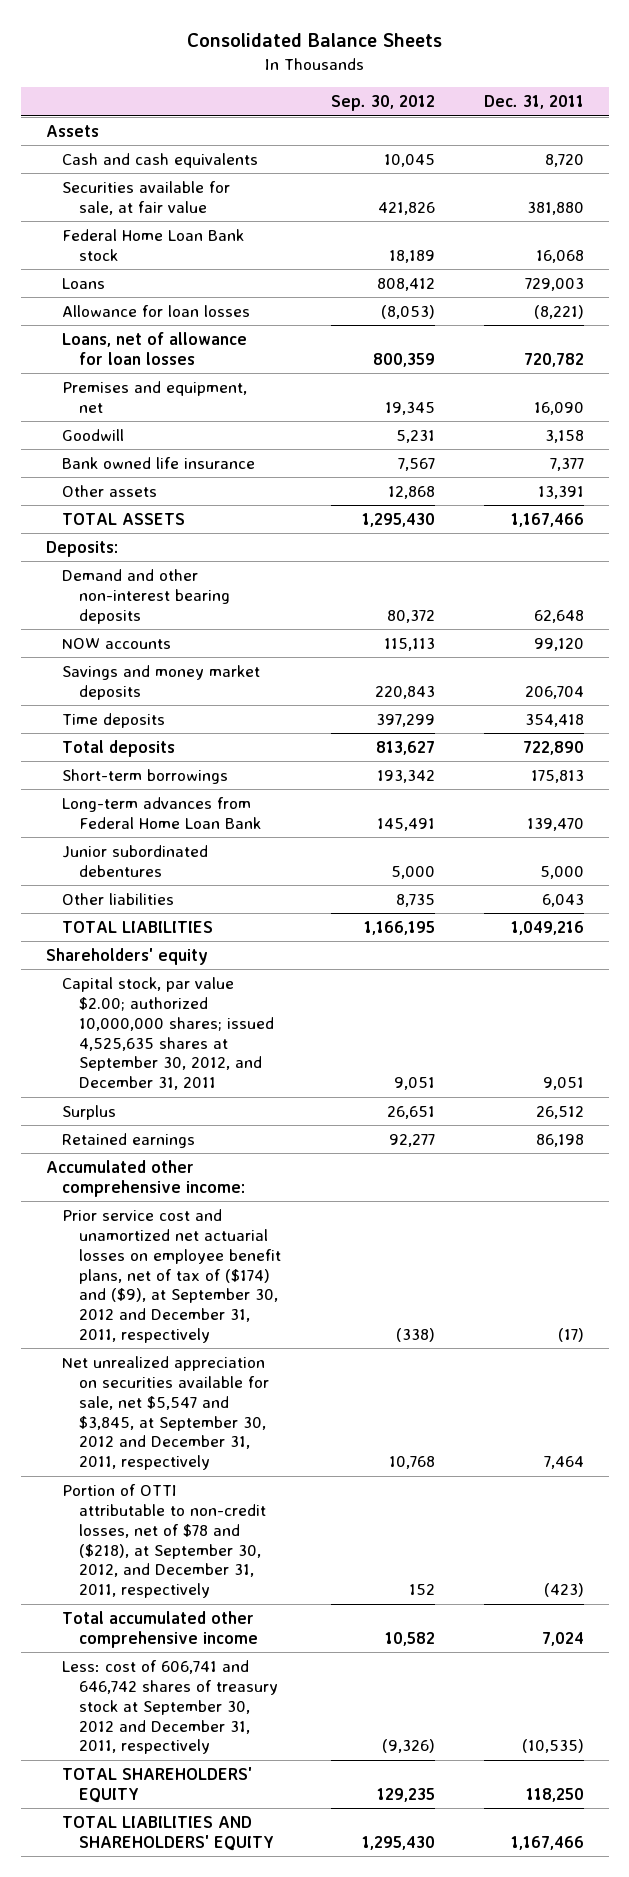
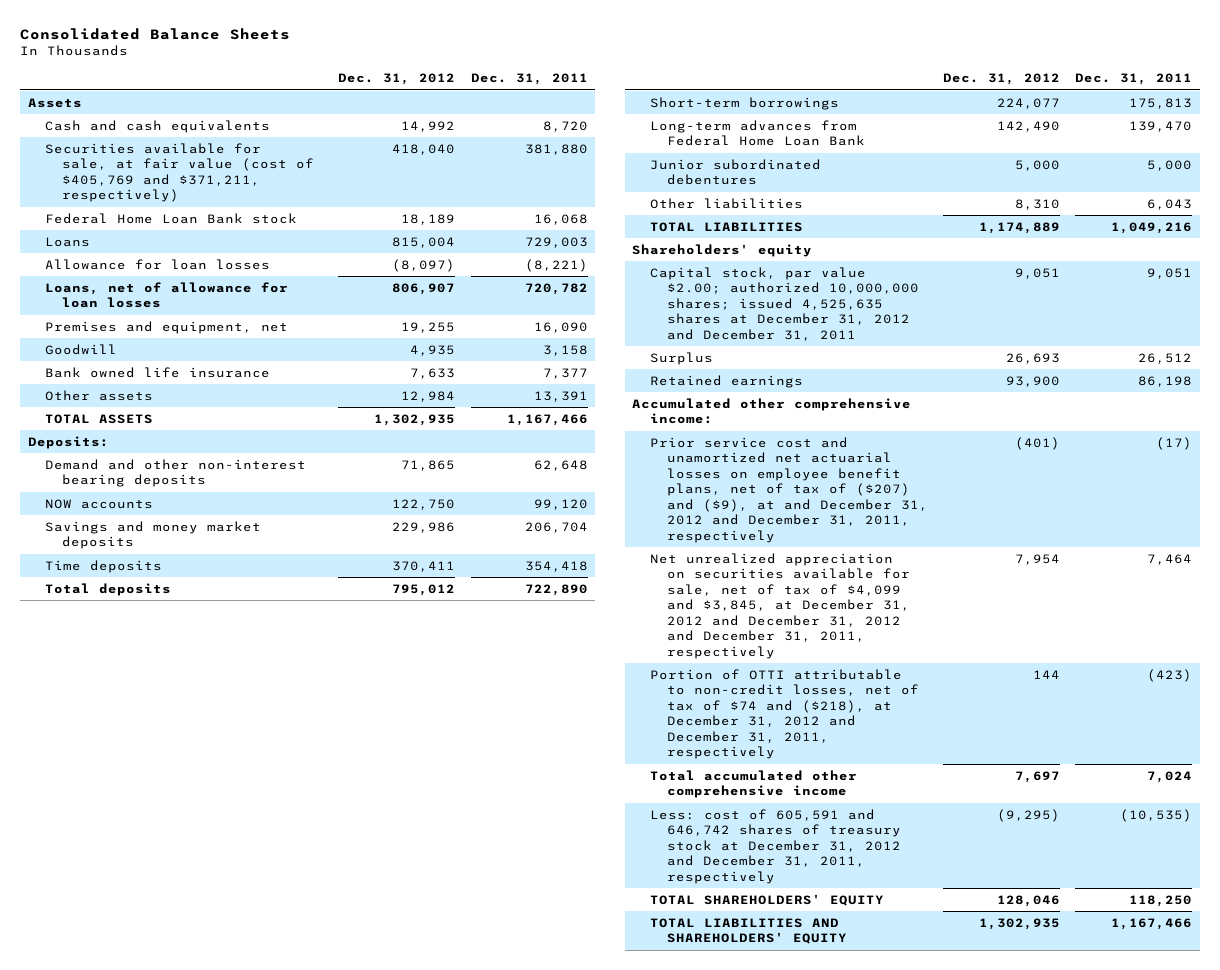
[330,95,435,112] Sep. 30, 2012 -> none
none -> [338,73,456,86] Dec. 31, 2012
[62,180,231,215] Securities available for sale, at fair value -> [44,142,315,203] Securities available for sale, at fair value (cost of $405,769 and $371,211, respectively)
[62,976,275,1091] Capital stock, par value $2.00; authorized 10,000,000 shares; issued 4,525,635 shares at September 30, 2012, and December 31, 2011 -> [649,266,920,341] Capital stock, par value $2.00; authorized 10,000,000 shares; issued 4,525,635 shares at December 31, 2012 and December 31, 2011
[62,1208,282,1344] Prior service cost and unamortized net actuarial losses on employee benefit plans, net of tax of ($174) and ($9), at September 30, 2012 and December 31, 2011, respectively -> [649,436,929,544] Prior service cost and unamortized net actuarial losses on employee benefit plans, net of tax of ($207) and ($9), at and December 31, 2012 and December 31, 2011, respectively
[62,1355,270,1471] Net unrealized appreciation on securities available for sale, net $5,547 and $3,845, at September 30, 2012 and December 31, 2011, respectively -> [649,552,911,660] Net unrealized appreciation on securities available for sale, net of tax of $4,099 and $3,845, at December 31, 2012 and December 31, 2012 and December 31, 2011, respectively
[62,1483,267,1599] Portion of OTTI attributable to non-credit losses, net of $78 and ($218), at September 30, 2012, and December 31, 2011, respectively -> [649,668,920,760] Portion of OTTI attributable to non-credit losses, net of tax of $74 and ($218), at December 31, 2012 and December 31, 2011, respectively
[62,1659,279,1755] Less: cost of 606,741 and 646,742 shares of treasury stock at September 30, 2012 and December 31, 2011, respectively -> [649,808,902,884] Less: cost of 605,591 and 646,742 shares of treasury stock at December 31, 2012 and December 31, 2011, respectively

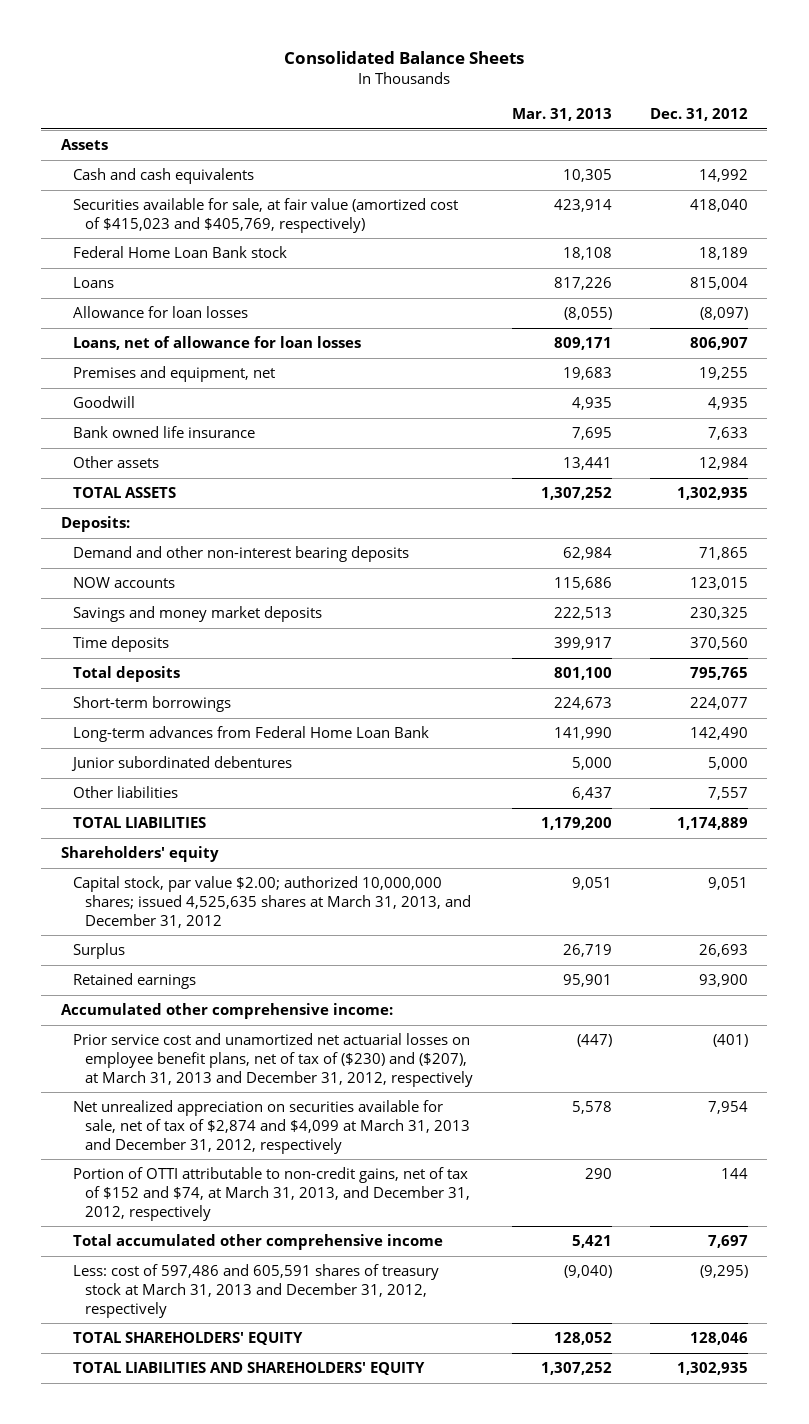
[470,73,588,86] Dec. 31, 2011 -> none
none -> [511,107,612,121] Mar. 31, 2013
[44,142,315,203] Securities available for sale, at fair value (cost of $405,769 and $371,211, respectively) -> [72,198,458,233] Securities available for sale, at fair value (amortized cost of $415,023 and $405,769, respectively)
[392,498,456,510] 122,750 -> [690,577,749,591] 123,015
[392,521,456,533] 229,986 -> [690,607,749,621] 230,325
[392,560,456,572] 370,411 -> [690,637,749,651] 370,560
[392,583,456,596] 795,012 -> [690,667,749,681] 795,765
[1015,198,1061,210] 8,310 -> [708,787,749,801] 7,557
[649,266,920,341] Capital stock, par value $2.00; authorized 10,000,000 shares; issued 4,525,635 shares at December 31, 2012 and December 31, 2011 -> [72,876,472,928] Capital stock, par value $2.00; authorized 10,000,000 shares; issued 4,525,635 shares at March 31, 2013, and December 31, 2012
[649,436,929,544] Prior service cost and unamortized net actuarial losses on employee benefit plans, net of tax of ($207) and ($9), at and December 31, 2012 and December 31, 2011, respectively -> [72,1033,474,1087] Prior service cost and unamortized net actuarial losses on employee benefit plans, net of tax of ($230) and ($207), at March 31, 2013 and December 31, 2012, respectively
[649,552,911,660] Net unrealized appreciation on securities available for sale, net of tax of $4,099 and $3,845, at December 31, 2012 and December 31, 2012 and December 31, 2011, respectively -> [72,1100,471,1154] Net unrealized appreciation on securities available for sale, net of tax of $2,874 and $4,099 at March 31, 2013 and December 31, 2012, respectively
[649,668,920,760] Portion of OTTI attributable to non-credit losses, net of tax of $74 and ($218), at December 31, 2012 and December 31, 2011, respectively -> [72,1167,471,1221] Portion of OTTI attributable to non-credit gains, net of tax of $152 and $74, at March 31, 2013, and December 31, 2012, respectively
[649,808,902,884] Less: cost of 605,591 and 646,742 shares of treasury stock at December 31, 2012 and December 31, 2011, respectively -> [72,1264,439,1318] Less: cost of 597,486 and 605,591 shares of treasury stock at March 31, 2013 and December 31, 2012, respectively

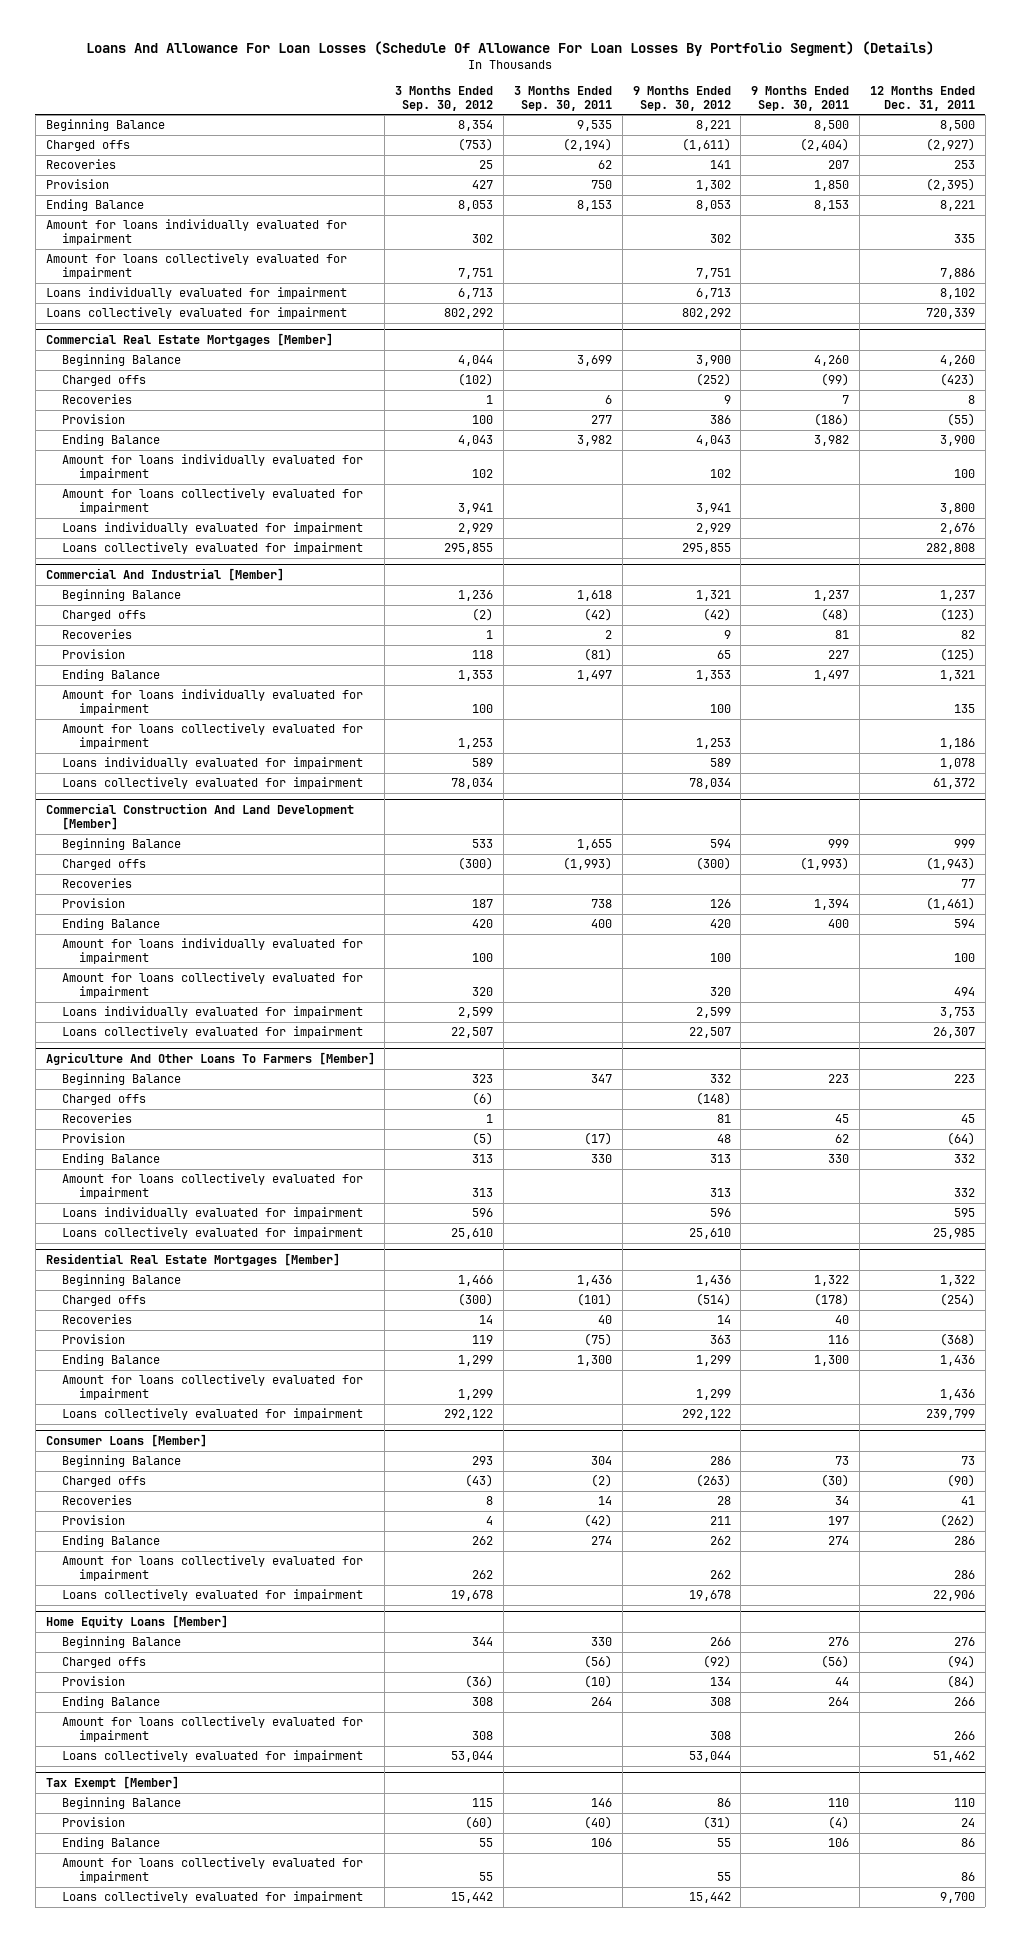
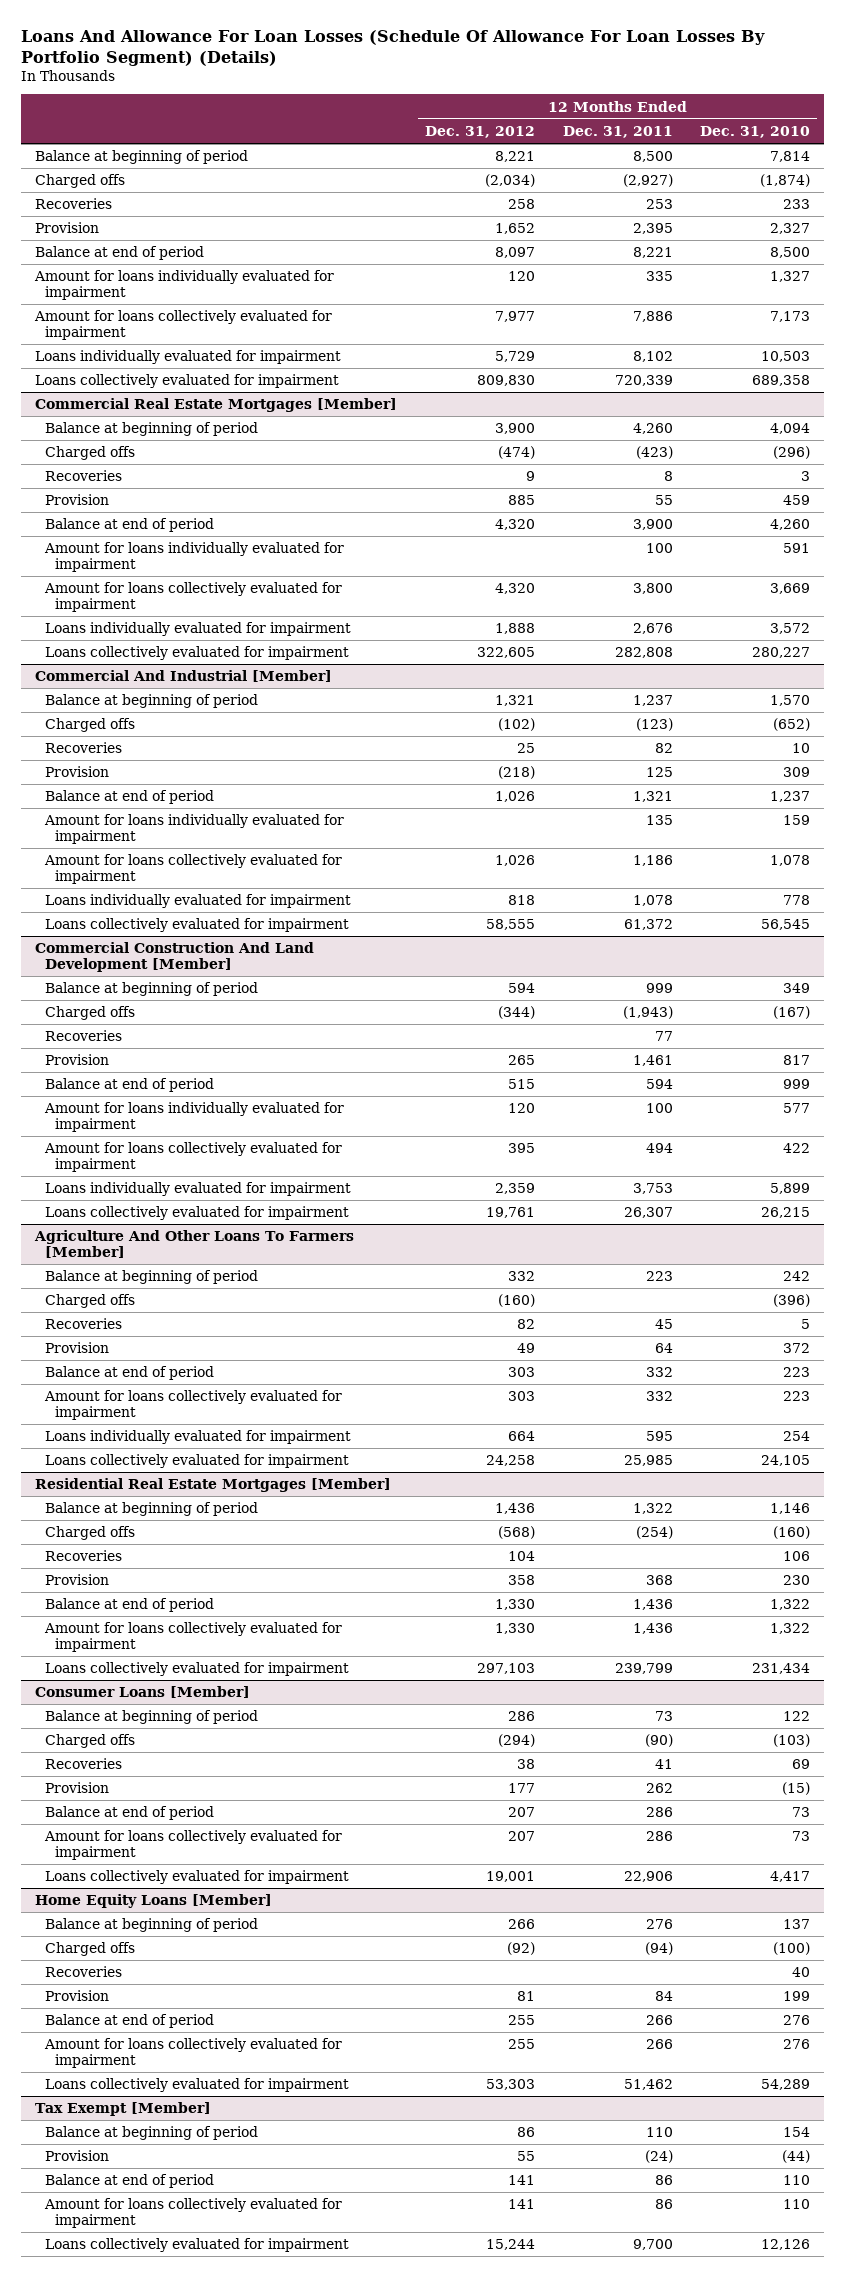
[395,85,494,111] 3 Months Ended Sep. 30, 2012 -> none
[513,85,612,111] 3 Months Ended Sep. 30, 2011 -> none
[632,85,731,111] 9 Months Ended Sep. 30, 2012 -> none
[751,85,850,111] 9 Months Ended Sep. 30, 2011 -> none
none -> [424,126,535,139] Dec. 31, 2012
none -> [700,126,811,139] Dec. 31, 2010
[45,119,165,132] Beginning Balance -> [35,150,249,165] Balance at beginning of period
[925,178,975,192] (2,395) -> [632,223,673,235] 2,395
[45,199,144,212] Ending Balance -> [35,246,205,261] Balance at end of period
[62,354,182,367] Beginning Balance -> [45,422,259,437] Balance at beginning of period
[946,413,975,427] (55) -> [654,495,673,506] 55
[62,434,161,447] Ending Balance -> [45,518,215,533] Balance at end of period
[62,589,182,602] Beginning Balance -> [45,694,259,709] Balance at beginning of period
[939,648,975,662] (125) -> [645,767,673,778] 125
[62,669,161,682] Ending Balance -> [45,790,215,805] Balance at end of period
[62,838,182,851] Beginning Balance -> [45,982,259,997] Balance at beginning of period
[925,897,975,911] (1,461) -> [632,1055,673,1067] 1,461
[62,918,161,931] Ending Balance -> [45,1078,215,1093] Balance at end of period
[62,1073,182,1086] Beginning Balance -> [45,1270,259,1285] Balance at beginning of period
[946,1132,975,1146] (64) -> [654,1343,673,1354] 64
[62,1153,161,1166] Ending Balance -> [45,1366,215,1381] Balance at end of period
[62,1274,182,1287] Beginning Balance -> [45,1502,259,1517] Balance at beginning of period
[939,1333,975,1347] (368) -> [645,1575,673,1586] 368
[62,1354,161,1367] Ending Balance -> [45,1598,215,1613] Balance at end of period
[62,1455,182,1468] Beginning Balance -> [45,1710,259,1725] Balance at beginning of period
[939,1514,975,1528] (262) -> [645,1783,673,1794] 262
[62,1535,161,1548] Ending Balance -> [45,1806,215,1821] Balance at end of period
[62,1636,182,1649] Beginning Balance -> [45,1918,259,1933] Balance at beginning of period
none -> [45,1966,123,1978] Recoveries
[946,1675,975,1689] (84) -> [654,1991,673,2002] 84
[62,1696,161,1709] Ending Balance -> [45,2014,215,2029] Balance at end of period
[62,1797,182,1810] Beginning Balance -> [45,2126,259,2141] Balance at beginning of period
[960,1818,975,1828] 24 -> [644,2150,673,2164] (24)
[62,1837,161,1850] Ending Balance -> [45,2174,215,2189] Balance at end of period

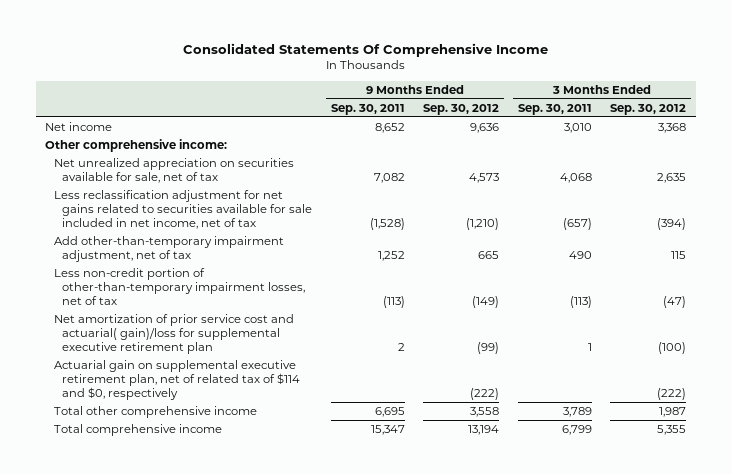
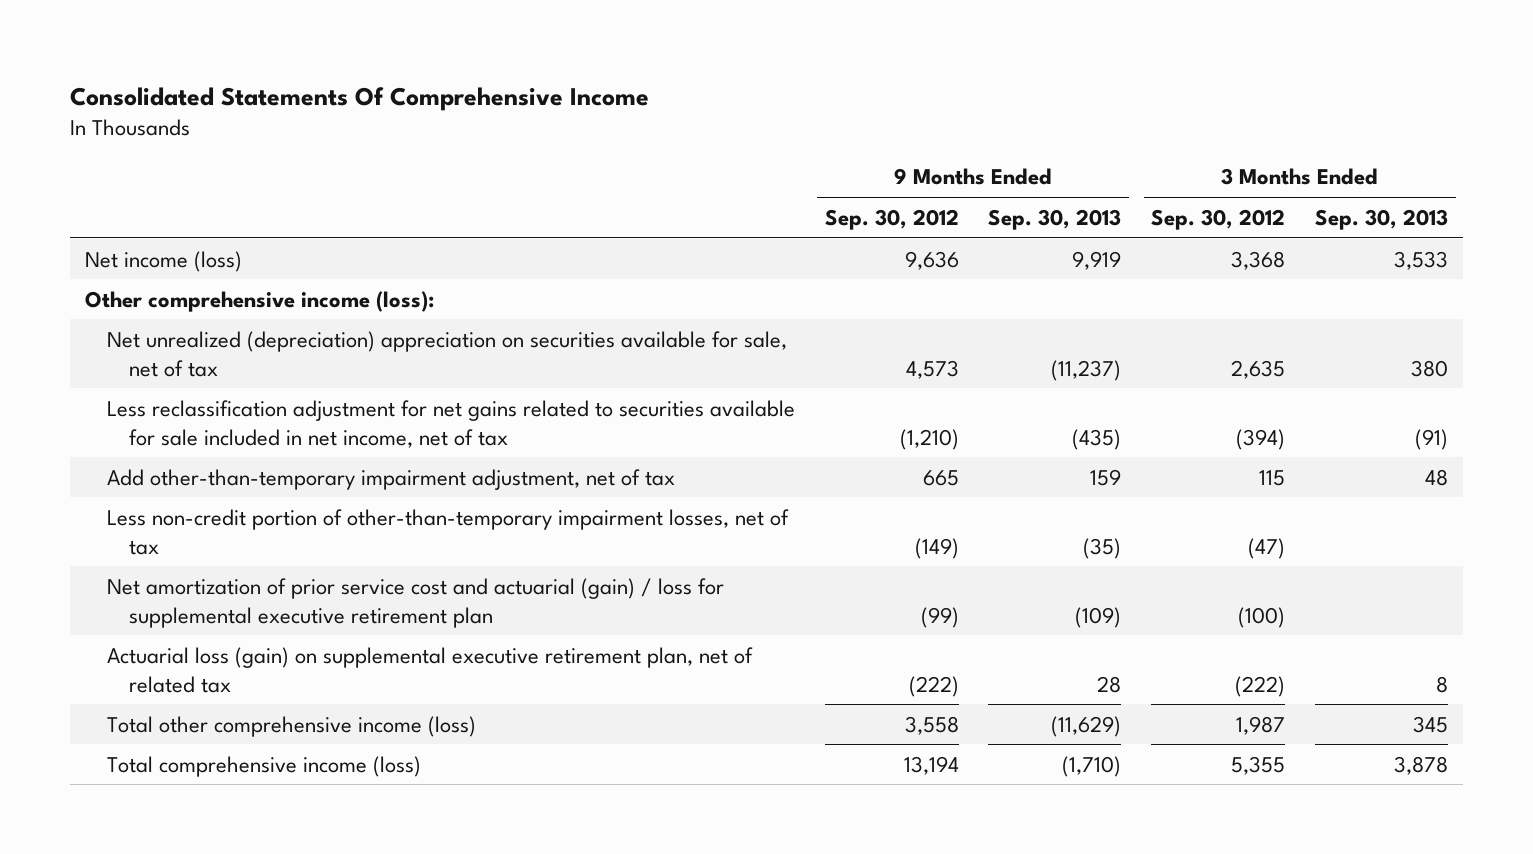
[330,103,405,115] Sep. 30, 2011 -> none
[517,103,592,115] Sep. 30, 2011 -> none
none -> [988,208,1122,230] Sep. 30, 2013
none -> [1315,208,1449,230] Sep. 30, 2013
[45,122,113,132] Net income -> [84,250,242,272] Net income (loss)
[45,139,228,153] Other comprehensive income: -> [84,290,434,312] Other comprehensive income (loss):
[53,158,294,183] Net unrealized appreciation on securities available for sale, net of tax -> [106,330,787,377] Net unrealized (depreciation) appreciation on securities available for sale, net of tax
[53,314,294,354] Net amortization of prior service cost and actuarial( gain)/loss for supplemental executive retirement plan -> [106,577,724,628] Net amortization of prior service cost and actuarial (gain) / loss for supplemental executive retirement plan
[53,360,300,400] Actuarial gain on supplemental executive retirement plan, net of related tax of $114 and $0, respectively -> [106,646,753,693] Actuarial loss (gain) on supplemental executive retirement plan, net of related tax
[53,406,257,419] Total other comprehensive income -> [106,715,476,737] Total other comprehensive income (loss)
[53,424,222,437] Total comprehensive income -> [106,755,421,777] Total comprehensive income (loss)

